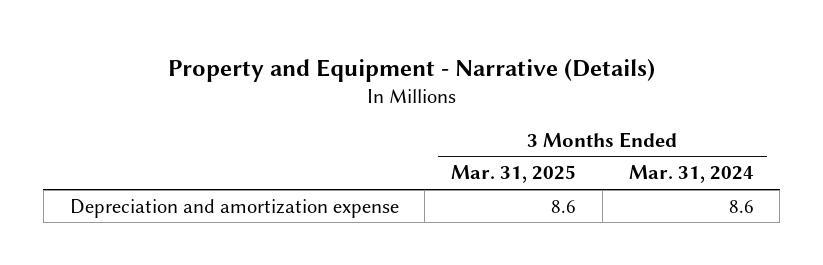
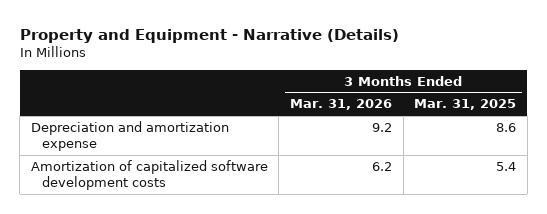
[628,165,754,184] Mar. 31, 2024 -> none
none -> [290,99,393,111] Mar. 31, 2026
none -> [30,160,268,190] Amortization of capitalized software development costs

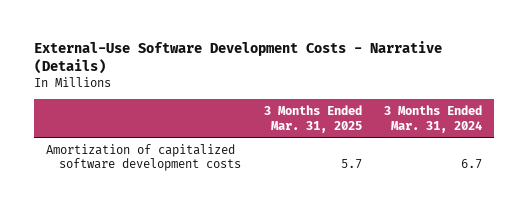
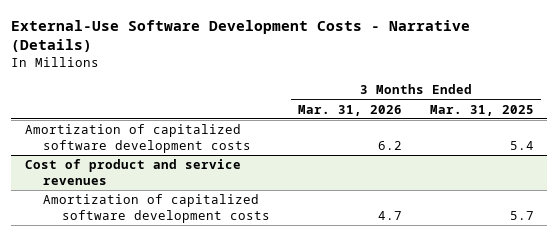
[384,105,483,133] 3 Months Ended Mar. 31, 2024 -> none
none -> [297,104,402,116] Mar. 31, 2026
none -> [24,124,252,153] Amortization of capitalized software development costs
none -> [24,159,241,185] Cost of product and service revenues

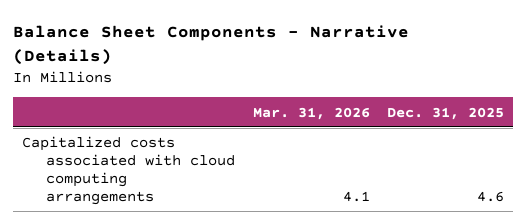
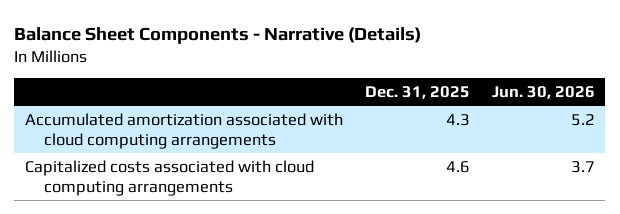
[252,106,370,120] Mar. 31, 2026 -> none
none -> [491,85,595,99] Jun. 30, 2026
none -> [25,112,344,150] Accumulated amortization associated with cloud computing arrangements

